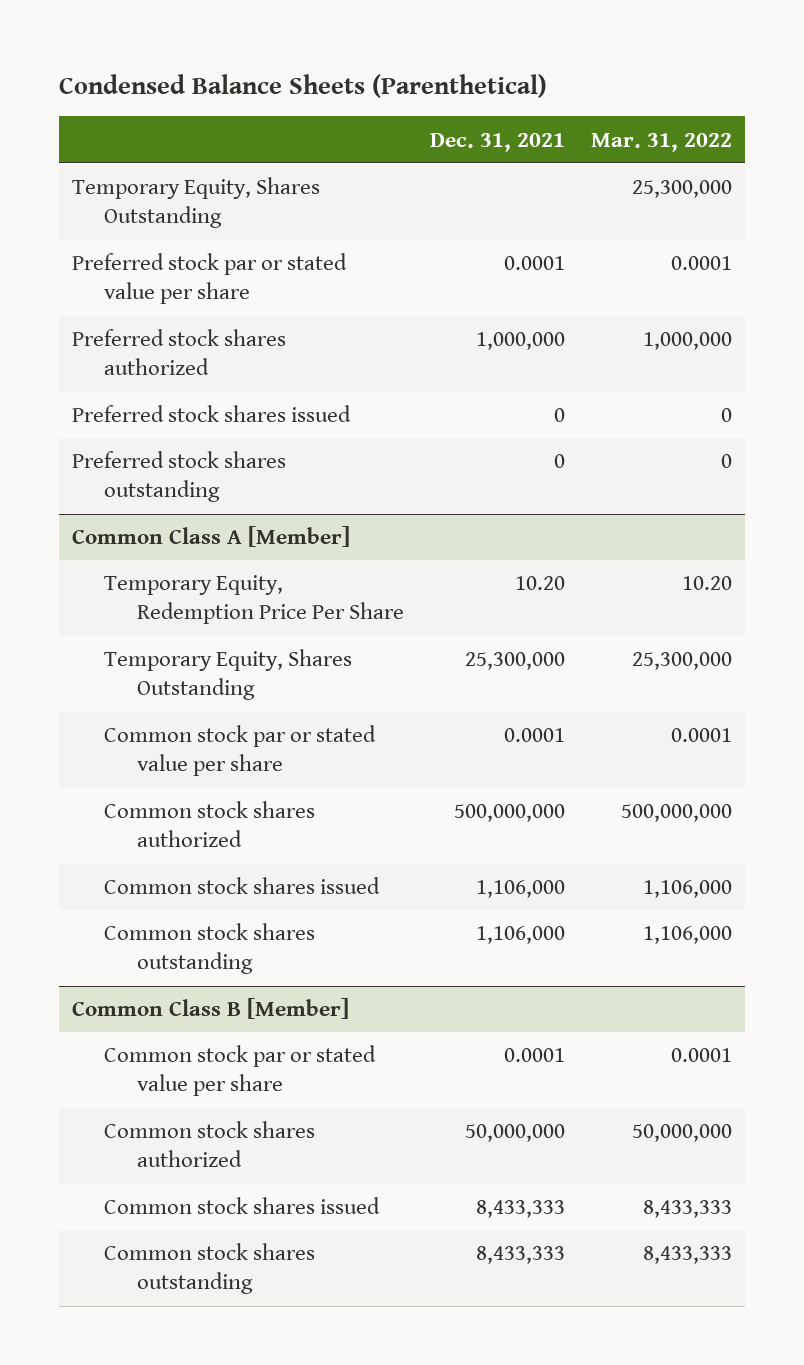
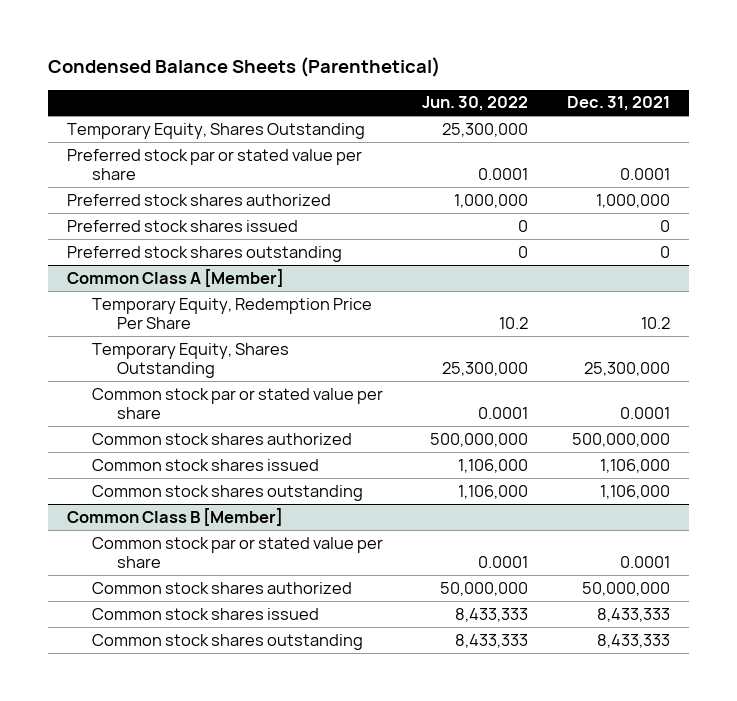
[591,132,733,152] Mar. 31, 2022 -> none
none -> [421,96,528,112] Jun. 30, 2022
[515,576,566,591] 10.20 -> [640,317,670,330] 10.2

